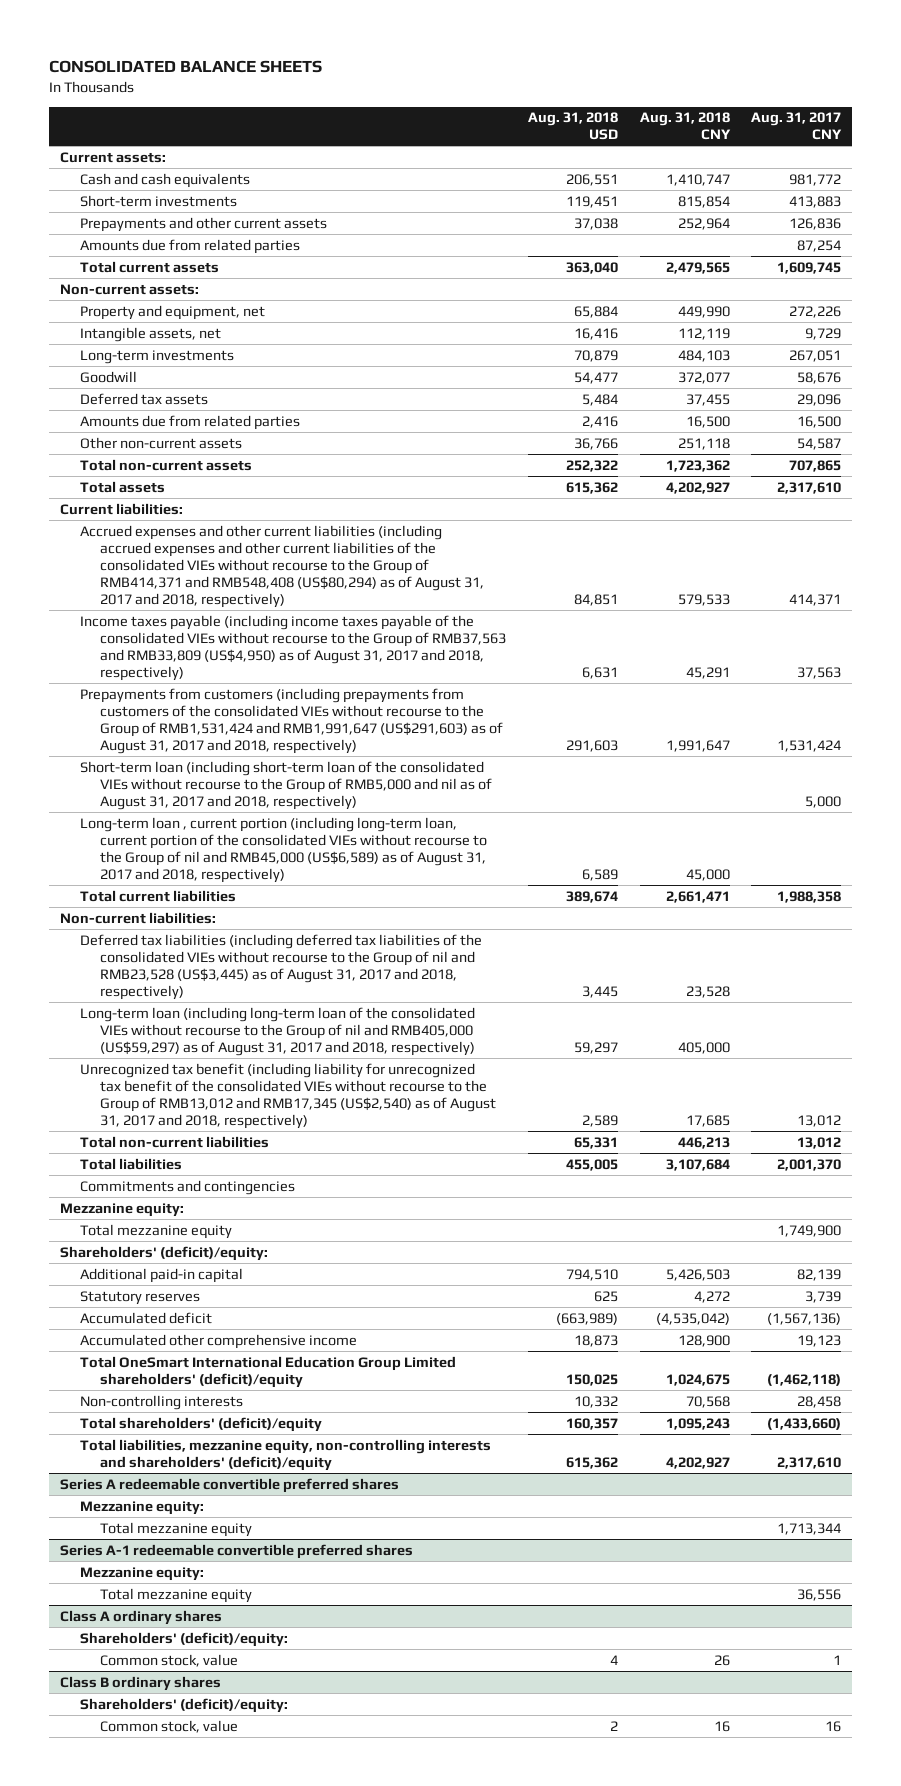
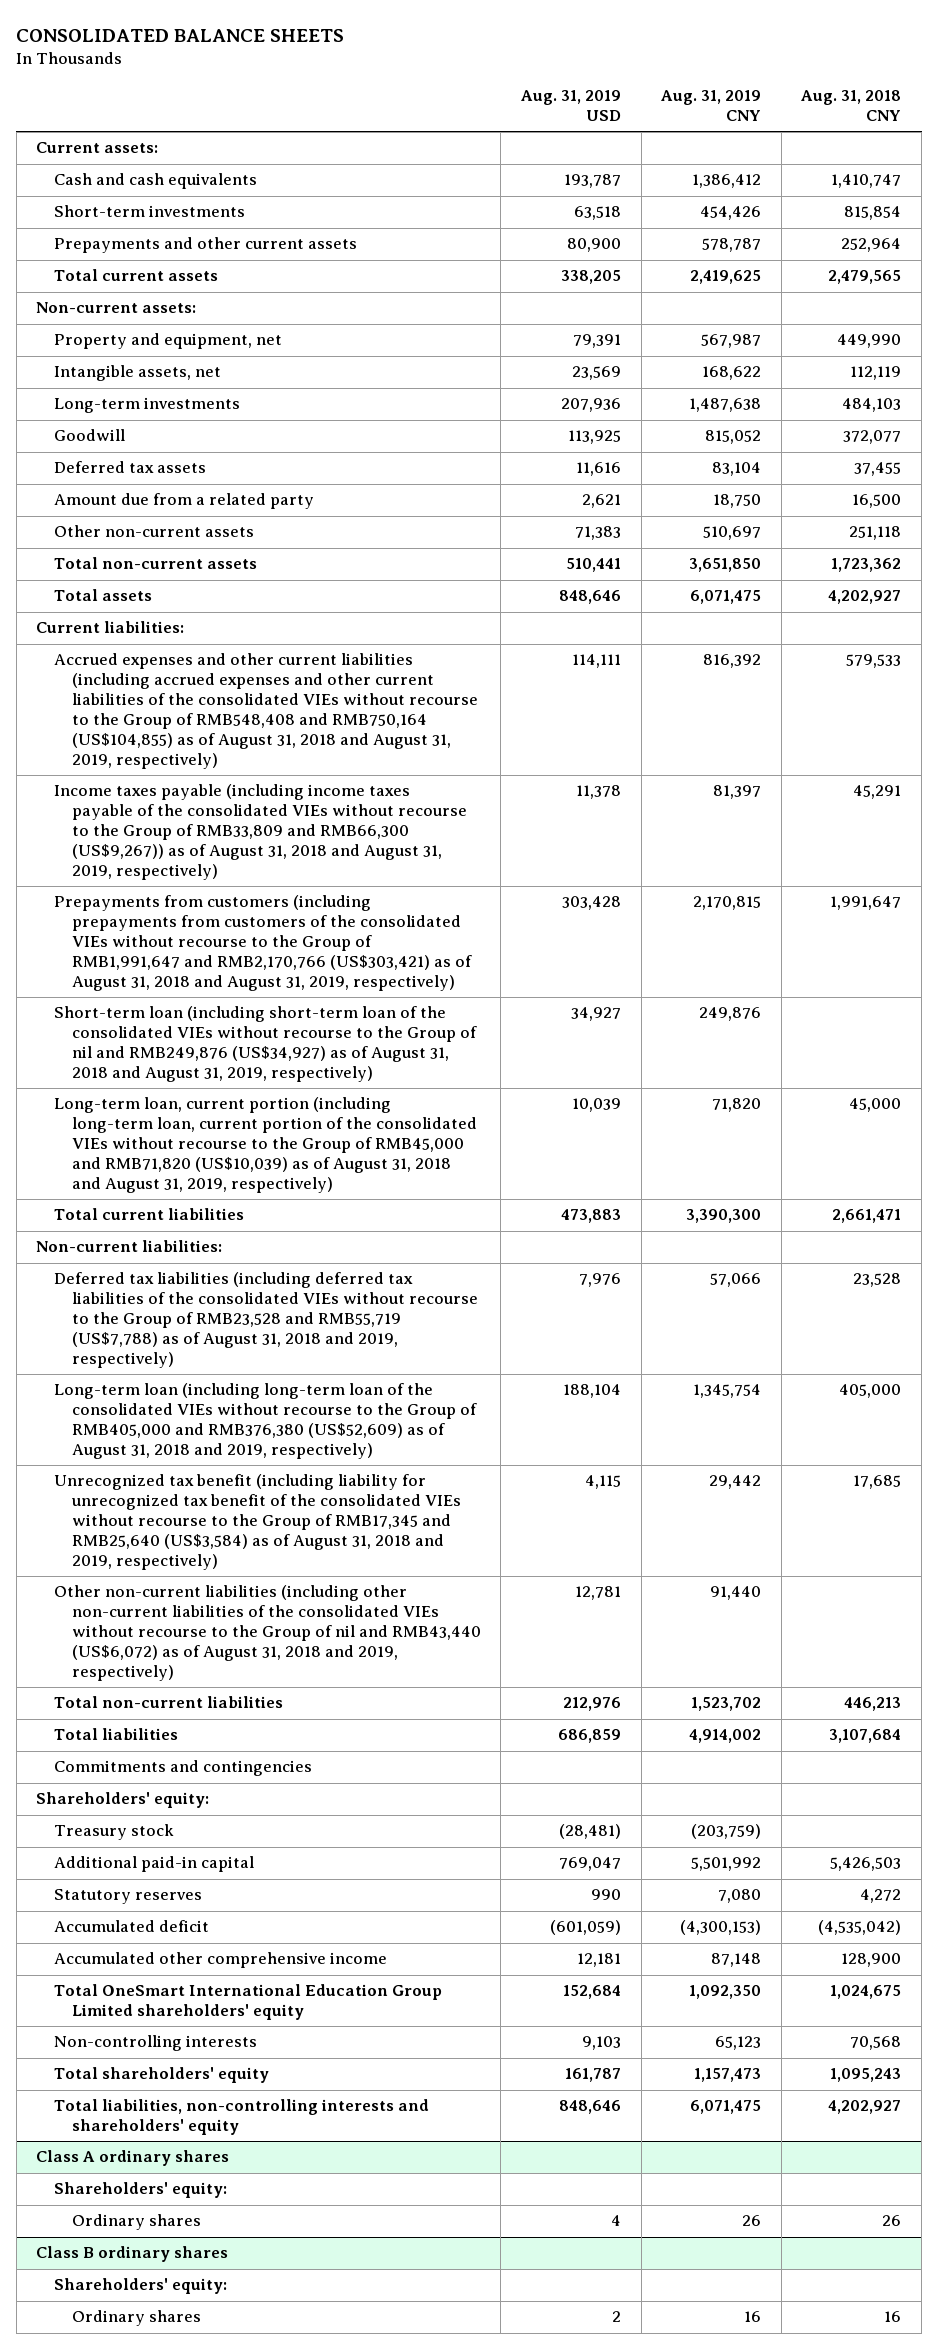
[528,112,619,141] Aug. 31, 2018 USD -> none
[751,112,843,141] Aug. 31, 2017 CNY -> none
none -> [520,90,621,122] Aug. 31, 2019 USD
none -> [661,90,762,122] Aug. 31, 2019 CNY
[80,238,301,254] Amounts due from related parties -> none
[80,414,301,430] Amounts due from related parties -> [54,493,315,510] Amount due from a related party
[80,524,485,608] Accrued expenses and other current liabilities (including accrued expenses and other current liabilities of the consolidated VIEs without recourse to the Group of RMB414,371 and RMB548,408 (US$80,294) as of August 31, 2017 and 2018, respectively) -> [54,653,478,770] Accrued expenses and other current liabilities (including accrued expenses and other current liabilities of the consolidated VIEs without recourse to the Group of RMB548,408 and RMB750,164 (US$104,855) as of August 31, 2018 and August 31, 2019, respectively)
[80,614,507,681] Income taxes payable (including income taxes payable of the consolidated VIEs without recourse to the Group of RMB37,563 and RMB33,809 (US$4,950) as of August 31, 2017 and 2018, respectively) -> [54,784,467,881] Income taxes payable (including income taxes payable of the consolidated VIEs without recourse to the Group of RMB33,809 and RMB66,300 (US$9,267)) as of August 31, 2018 and August 31, 2019, respectively)
[80,687,504,754] Prepayments from customers (including prepayments from customers of the consolidated VIEs without recourse to the Group of RMB1,531,424 and RMB1,991,647 (US$291,603) as of August 31, 2017 and 2018, respectively) -> [54,895,472,992] Prepayments from customers (including prepayments from customers of the consolidated VIEs without recourse to the Group of RMB1,991,647 and RMB2,170,766 (US$303,421) as of August 31, 2018 and August 31, 2019, respectively)
[80,760,493,810] Short-term loan (including short-term loan of the consolidated VIEs without recourse to the Group of RMB5,000 and nil as of August 31, 2017 and 2018, respectively) -> [54,1006,477,1083] Short-term loan (including short-term loan of the consolidated VIEs without recourse to the Group of nil and RMB249,876 (US$34,927) as of August 31, 2018 and August 31, 2019, respectively)
[80,816,488,883] Long-term loan , current portion (including long-term loan, current portion of the consolidated VIEs without recourse to the Group of nil and RMB45,000 (US$6,589) as of August 31, 2017 and 2018, respectively) -> [54,1097,477,1194] Long-term loan, current portion (including long-term loan, current portion of the consolidated VIEs without recourse to the Group of RMB45,000 and RMB71,820 (US$10,039) as of August 31, 2018 and August 31, 2019, respectively)
[80,933,483,1000] Deferred tax liabilities (including deferred tax liabilities of the consolidated VIEs without recourse to the Group of nil and RMB23,528 (US$3,445) as of August 31, 2017 and 2018, respectively) -> [54,1272,478,1369] Deferred tax liabilities (including deferred tax liabilities of the consolidated VIEs without recourse to the Group of RMB23,528 and RMB55,719 (US$7,788) as of August 31, 2018 and 2019, respectively)
[80,1006,476,1056] Long-term loan (including long-term loan of the consolidated VIEs without recourse to the Group of nil and RMB405,000 (US$59,297) as of August 31, 2017 and 2018, respectively) -> [54,1383,477,1460] Long-term loan (including long-term loan of the consolidated VIEs without recourse to the Group of RMB405,000 and RMB376,380 (US$52,609) as of August 31, 2018 and 2019, respectively)
[80,1062,497,1129] Unrecognized tax benefit (including liability for unrecognized tax benefit of the consolidated VIEs without recourse to the Group of RMB13,012 and RMB17,345 (US$2,540) as of August 31, 2017 and 2018, respectively) -> [54,1474,461,1571] Unrecognized tax benefit (including liability for unrecognized tax benefit of the consolidated VIEs without recourse to the Group of RMB17,345 and RMB25,640 (US$3,584) as of August 31, 2018 and 2019, respectively)
none -> [54,1585,481,1682] Other non-current liabilities (including other non-current liabilities of the consolidated VIEs without recourse to the Group of nil and RMB43,440 (US$6,072) as of August 31, 2018 and 2019, respectively)
[60,1202,185,1217] Mezzanine equity: -> none
[80,1223,233,1239] Total mezzanine equity -> none
[60,1245,269,1261] Shareholders' (deficit)/equity: -> [36,1792,210,1809] Shareholders' equity:
none -> [54,1824,175,1841] Treasury stock
[80,1355,457,1388] Total OneSmart International Education Group Limited shareholders' (deficit)/equity -> [54,1984,443,2021] Total OneSmart International Education Group Limited shareholders' equity
[60,1477,400,1493] Series A redeemable convertible preferred shares -> none
[80,1500,205,1515] Mezzanine equity: -> none
[100,1521,253,1537] Total mezzanine equity -> none
[60,1543,414,1559] Series A-1 redeemable convertible preferred shares -> none
[80,1566,205,1581] Mezzanine equity: -> none
[100,1587,253,1603] Total mezzanine equity -> none
[80,1416,323,1432] Total shareholders' (deficit)/equity -> [54,2067,270,2084] Total shareholders' equity
[80,1438,492,1471] Total liabilities, mezzanine equity, non-controlling interests and shareholders' (deficit)/equity -> [54,2099,430,2136] Total liabilities, non-controlling interests and shareholders' equity
[80,1631,289,1647] Shareholders' (deficit)/equity: -> [54,2182,228,2199] Shareholders' equity:
[100,1653,239,1667] Common stock, value -> [71,2214,201,2231] Ordinary shares
[80,1697,289,1713] Shareholders' (deficit)/equity: -> [54,2278,228,2295] Shareholders' equity:
[100,1719,239,1733] Common stock, value -> [71,2310,201,2327] Ordinary shares

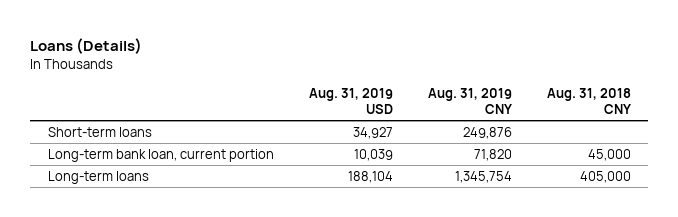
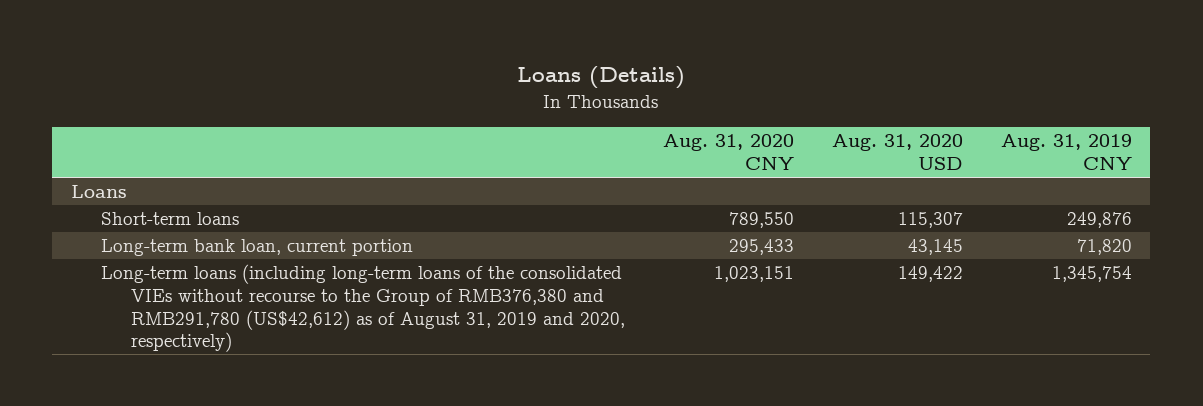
[308,87,393,114] Aug. 31, 2019 USD -> none
[546,87,631,114] Aug. 31, 2018 CNY -> none
none -> [663,134,795,171] Aug. 31, 2020 CNY
none -> [831,134,963,171] Aug. 31, 2020 USD
none -> [71,185,128,199] Loans
[47,170,149,184] Long-term loans -> [101,264,626,353] Long-term loans (including long-term loans of the consolidated VIEs without recourse to the Group of RMB376,380 and RMB291,780 (US$42,612) as of August 31, 2019 and 2020, respectively)

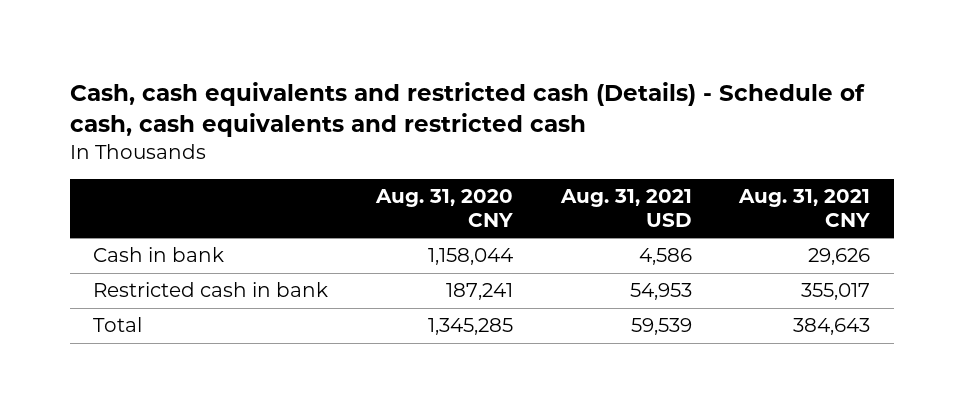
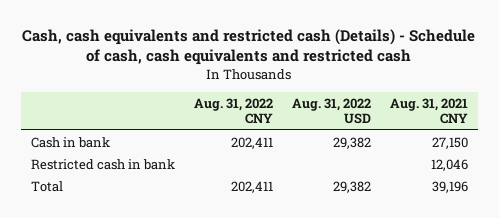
[375,189,514,228] Aug. 31, 2020 CNY -> none
[559,189,692,228] Aug. 31, 2021 USD -> none
none -> [193,97,273,125] Aug. 31, 2022 CNY
none -> [291,97,371,125] Aug. 31, 2022 USD
[808,248,871,266] 29,626 -> [432,136,469,149] 27,150
[801,283,871,301] 355,017 -> [431,158,469,171] 12,046
[793,318,871,336] 384,643 -> [432,180,469,193] 39,196

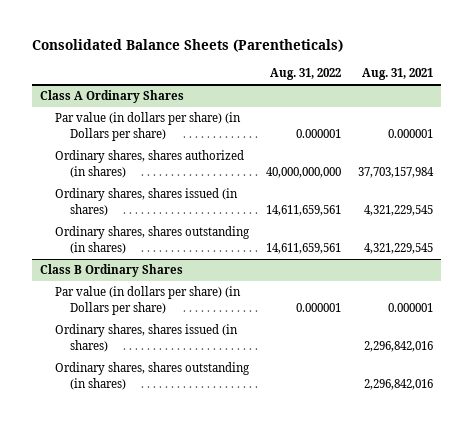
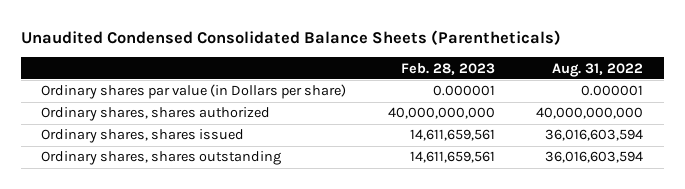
[31,38,343,52] Consolidated Balance Sheets (Parentheticals) -> [20,29,561,45] Unaudited Condensed Consolidated Balance Sheets (Parentheticals)
[361,68,433,81] Aug. 31, 2021 -> none
none -> [400,62,495,75] Feb. 28, 2023
[40,90,185,104] Class A Ordinary Shares -> none
[40,264,184,278] Class B Ordinary Shares -> none
[55,286,242,315] Par value (in dollars per share) (in Dollars per share) -> none
[55,324,239,352] Ordinary shares, shares issued (in shares) -> none
[55,362,251,390] Ordinary shares, shares outstanding (in shares) -> none
[55,112,242,141] Par value (in dollars per share) (in Dollars per share) -> [41,84,347,100] Ordinary shares par value (in Dollars per share)
[55,150,245,178] Ordinary shares, shares authorized (in shares) -> [41,107,271,122] Ordinary shares, shares authorized
[55,188,239,216] Ordinary shares, shares issued (in shares) -> [41,129,245,144] Ordinary shares, shares issued
[266,204,342,216] 14,611,659,561 -> [545,129,644,142] 36,016,603,594
[55,226,251,254] Ordinary shares, shares outstanding (in shares) -> [41,151,282,166] Ordinary shares, shares outstanding
[266,242,342,254] 14,611,659,561 -> [545,151,644,164] 36,016,603,594

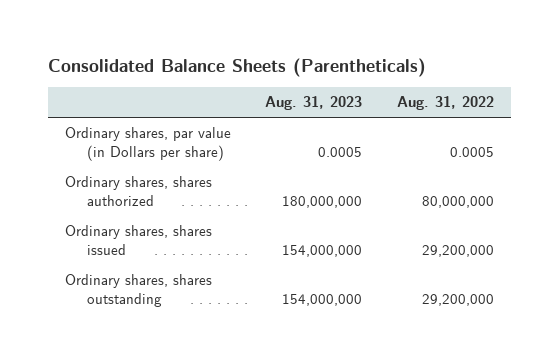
[20,29,561,45] Unaudited Condensed Consolidated Balance Sheets (Parentheticals) -> [48,57,427,77] Consolidated Balance Sheets (Parentheticals)
[400,62,495,75] Feb. 28, 2023 -> none
none -> [265,96,363,111] Aug. 31, 2023
[41,84,347,100] Ordinary shares par value (in Dollars per share) -> [65,127,232,162] Ordinary shares, par value (in Dollars per share)
[581,85,644,97] 0.000001 -> [449,147,494,158] 0.0005
[536,107,644,120] 40,000,000,000 -> [421,196,494,209] 80,000,000
[545,129,644,142] 36,016,603,594 -> [421,245,494,258] 29,200,000
[545,151,644,164] 36,016,603,594 -> [421,294,494,307] 29,200,000

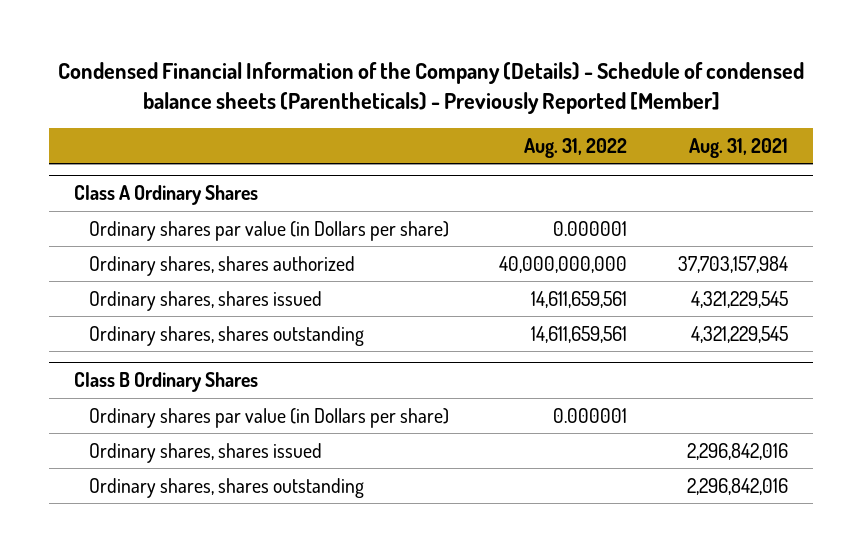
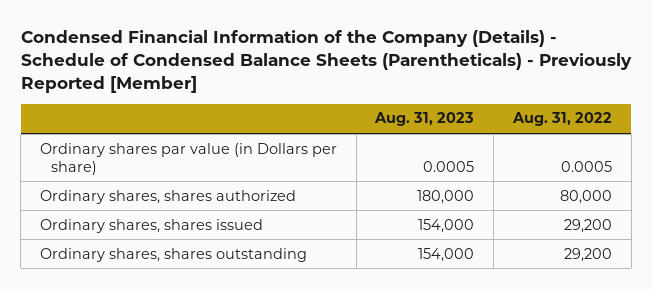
[57,61,804,114] Condensed Financial Information of the Company (Details) - Schedule of condensed balance sheets (Parentheticals) - Previously Reported [Member] -> [20,30,632,93] Condensed Financial Information of the Company (Details) - Schedule of Condensed Balance Sheets (Parentheticals) - Previously Reported [Member]
[688,137,788,158] Aug. 31, 2021 -> none
none -> [374,112,475,127] Aug. 31, 2023
[74,185,259,206] Class A Ordinary Shares -> none
[74,372,259,393] Class B Ordinary Shares -> none
[89,407,450,428] Ordinary shares par value (in Dollars per share) -> none
[89,442,323,463] Ordinary shares, shares issued -> none
[89,477,365,498] Ordinary shares, shares outstanding -> none
[553,220,628,236] 0.000001 -> [560,160,612,172] 0.0005
[499,255,628,273] 40,000,000,000 -> [559,189,612,204] 80,000
[531,290,628,308] 14,611,659,561 -> [563,218,612,233] 29,200
[531,325,628,343] 14,611,659,561 -> [563,247,612,262] 29,200

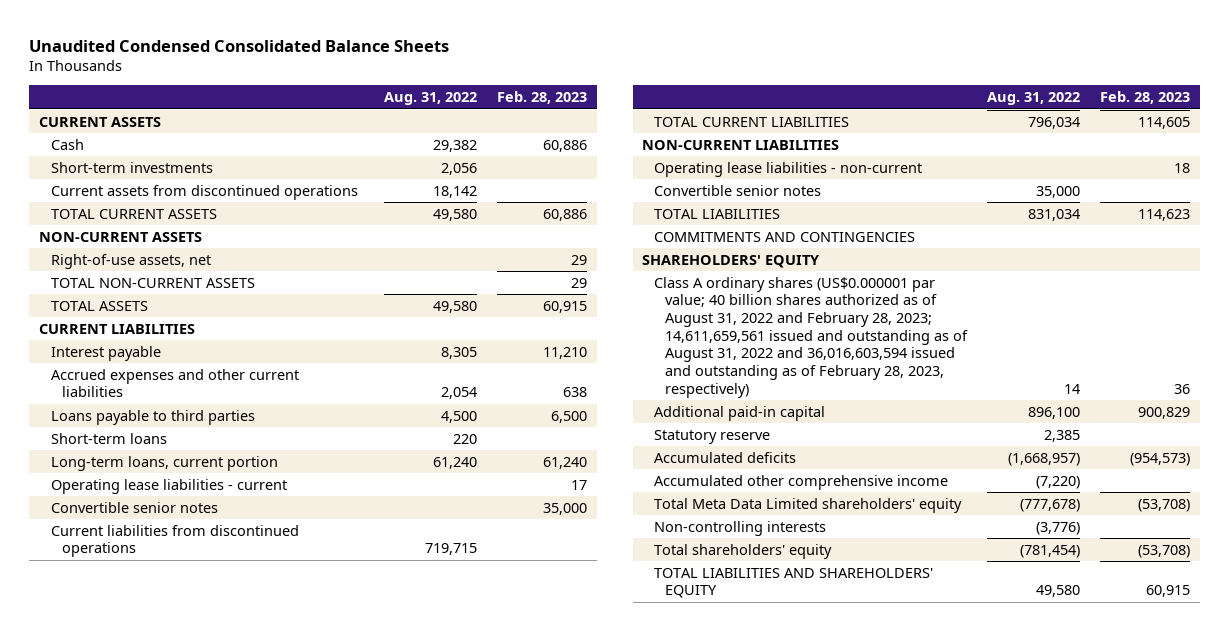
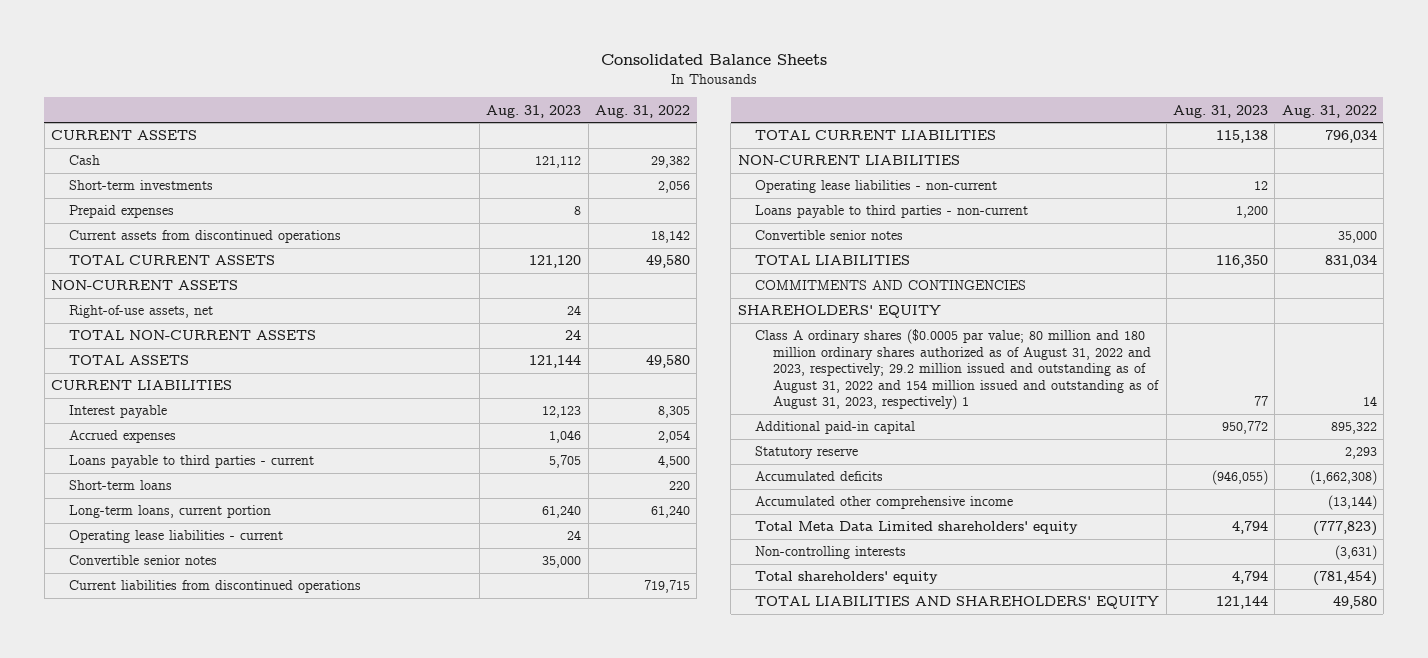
[29,39,450,52] Unaudited Condensed Consolidated Balance Sheets -> [600,54,827,66] Consolidated Balance Sheets
[496,91,587,105] Feb. 28, 2023 -> none
none -> [486,104,582,118] Aug. 31, 2023
none -> [68,205,174,219] Prepaid expenses
[50,368,299,398] Accrued expenses and other current liabilities -> [68,430,176,444] Accrued expenses
[50,409,255,425] Loans payable to third parties -> [68,455,314,469] Loans payable to third parties - current
none -> [755,205,1029,219] Loans payable to third parties - non-current
[653,276,969,398] Class A ordinary shares (US$0.000001 par value; 40 billion shares authorized as of August 31, 2022 and February 28, 2023; 14,611,659,561 issued and outstanding as of August 31, 2022 and 36,016,603,594 issued and outstanding as of February 28, 2023, respectively) -> [755,329,1160,411] Class A ordinary shares ($0.0005 par value; 80 million and 180 million ordinary shares authorized as of August 31, 2022 and 2023, respectively; 29.2 million issued and outstanding as of August 31, 2022 and 154 million issued and outstanding as of August 31, 2023, respectively) 1
[1028,406,1081,419] 896,100 -> [1330,422,1377,435] 895,322
[1044,429,1081,442] 2,385 -> [1344,447,1377,460] 2,293
[1008,452,1081,466] (1,668,957) -> [1309,470,1377,486] (1,662,308)
[1036,475,1081,489] (7,220) -> [1327,495,1377,511] (13,144)
[1020,498,1081,512] (777,678) -> [1312,521,1377,537] (777,823)
[1036,521,1081,535] (3,776) -> [1334,545,1377,561] (3,631)

